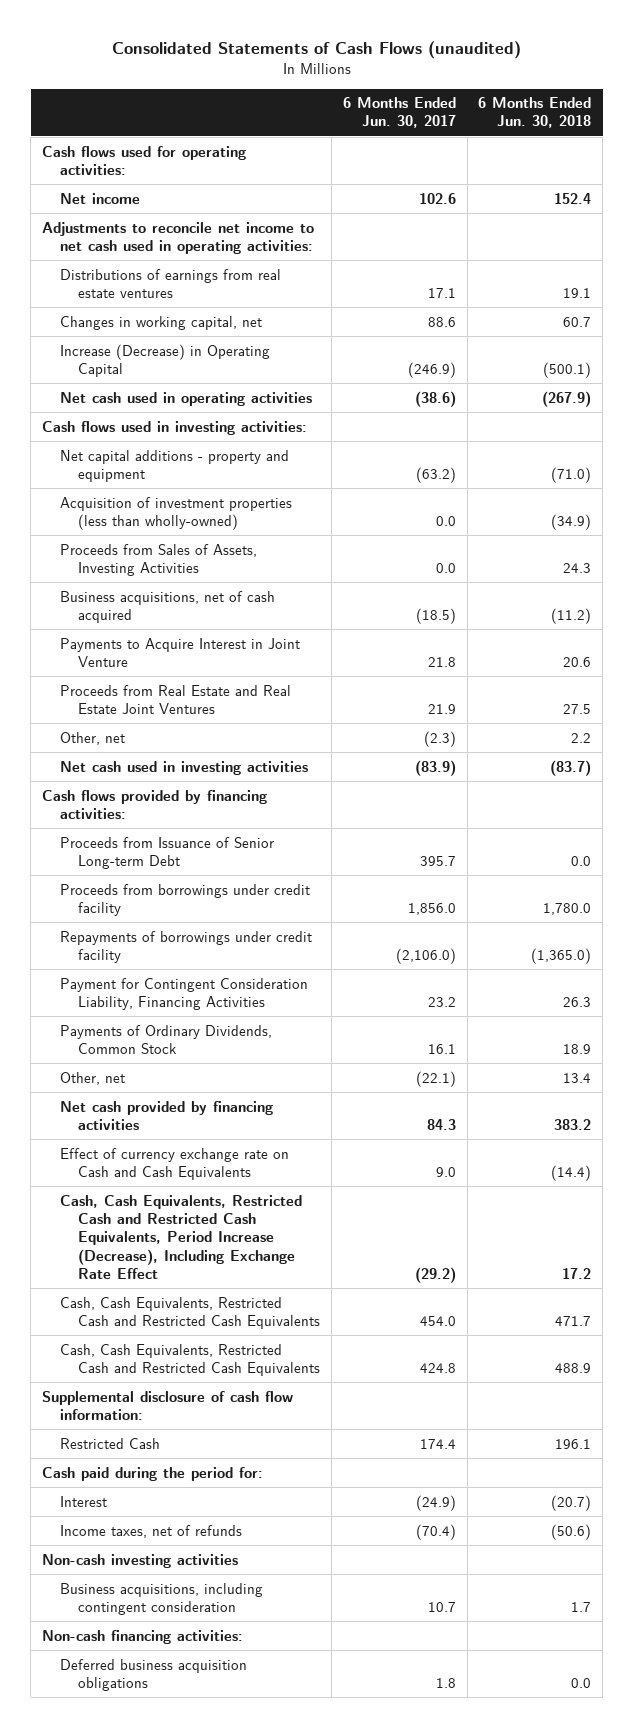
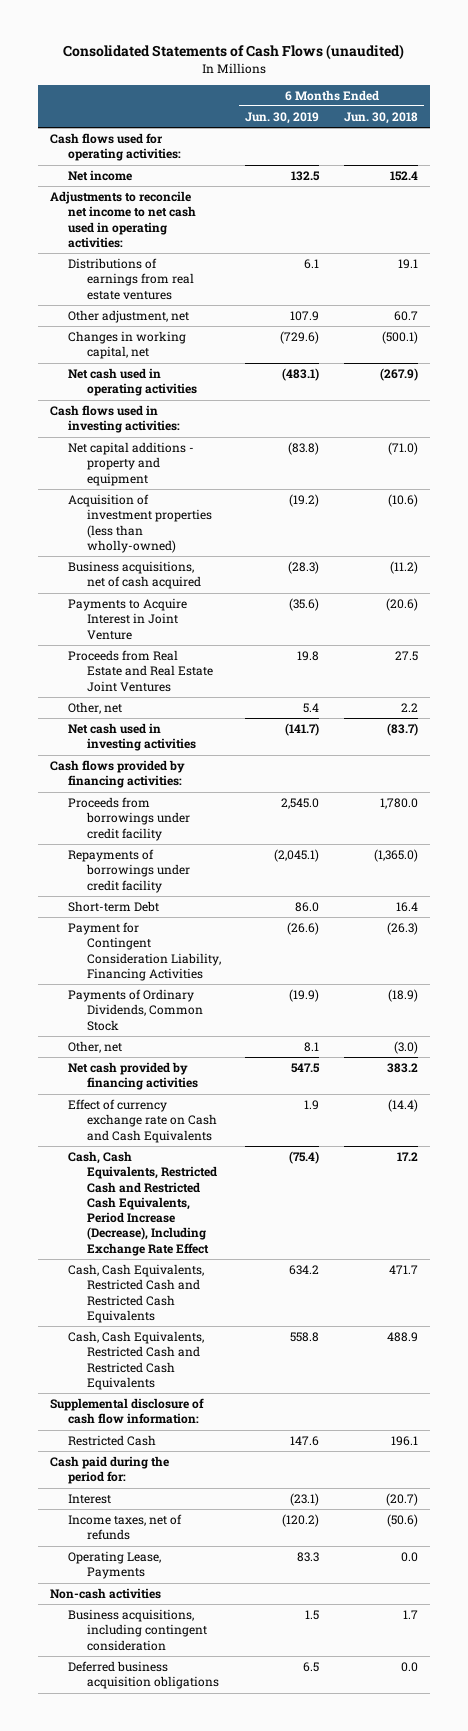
[342,97,456,129] 6 Months Ended Jun. 30, 2017 -> none
none -> [245,111,320,124] Jun. 30, 2019
[60,343,271,377] Increase (Decrease) in Operating Capital -> none
none -> [68,310,190,324] Other adjustment, net
[563,316,592,327] 60.7 -> [382,331,419,345] (500.1)
[60,543,258,576] Proceeds from Sales of Assets, Investing Activities -> none
[551,513,592,530] (34.9) -> [388,494,419,508] (10.6)
[563,656,592,667] 20.6 -> [386,598,419,612] (20.6)
[60,836,275,869] Proceeds from Issuance of Senior Long-term Debt -> none
none -> [68,901,160,913] Short-term Debt
[563,996,592,1007] 26.3 -> [387,922,419,936] (26.3)
[563,1043,592,1054] 18.9 -> [388,989,419,1003] (18.9)
[563,1072,592,1083] 13.4 -> [394,1041,419,1055] (3.0)
none -> [68,1551,162,1580] Operating Lease, Payments
[42,1553,239,1568] Non-cash investing activities -> [50,1588,162,1600] Non-cash activities
[42,1629,244,1644] Non-cash financing activities: -> none

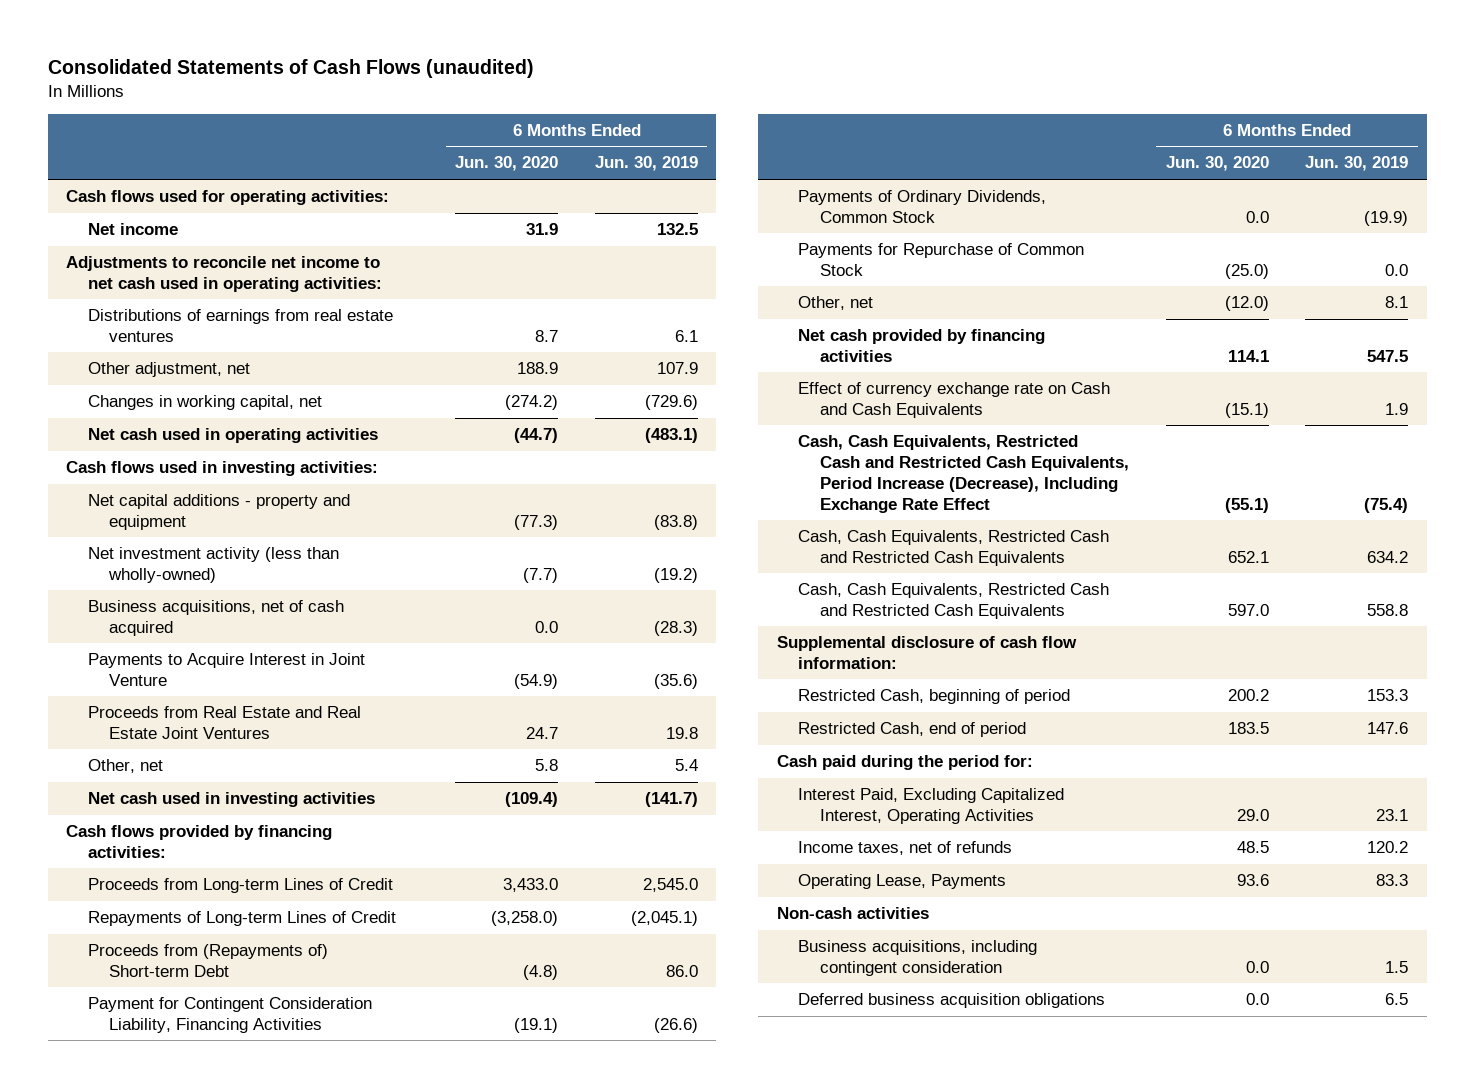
[344,111,419,124] Jun. 30, 2018 -> none
none -> [455,156,559,172] Jun. 30, 2020
[68,494,212,553] Acquisition of investment properties (less than wholly-owned) -> [87,547,339,583] Net investment activity (less than wholly-owned)
[68,797,190,841] Proceeds from borrowings under credit facility -> [87,878,393,894] Proceeds from Long-term Lines of Credit
[68,849,190,893] Repayments of borrowings under credit facility -> [87,911,396,927] Repayments of Long-term Lines of Credit
[68,901,160,913] Short-term Debt -> [87,944,328,977] Proceeds from (Repayments of) Short-term Debt
none -> [798,243,1085,276] Payments for Repurchase of Common Stock
none -> [798,689,1071,705] Restricted Cash, beginning of period
[68,1435,157,1447] Restricted Cash -> [798,722,1027,738] Restricted Cash, end of period
[68,1494,112,1505] Interest -> none
none -> [798,788,1065,824] Interest Paid, Excluding Capitalized Interest, Operating Activities
[282,1514,320,1528] (120.2) -> [1367,841,1409,854] 120.2

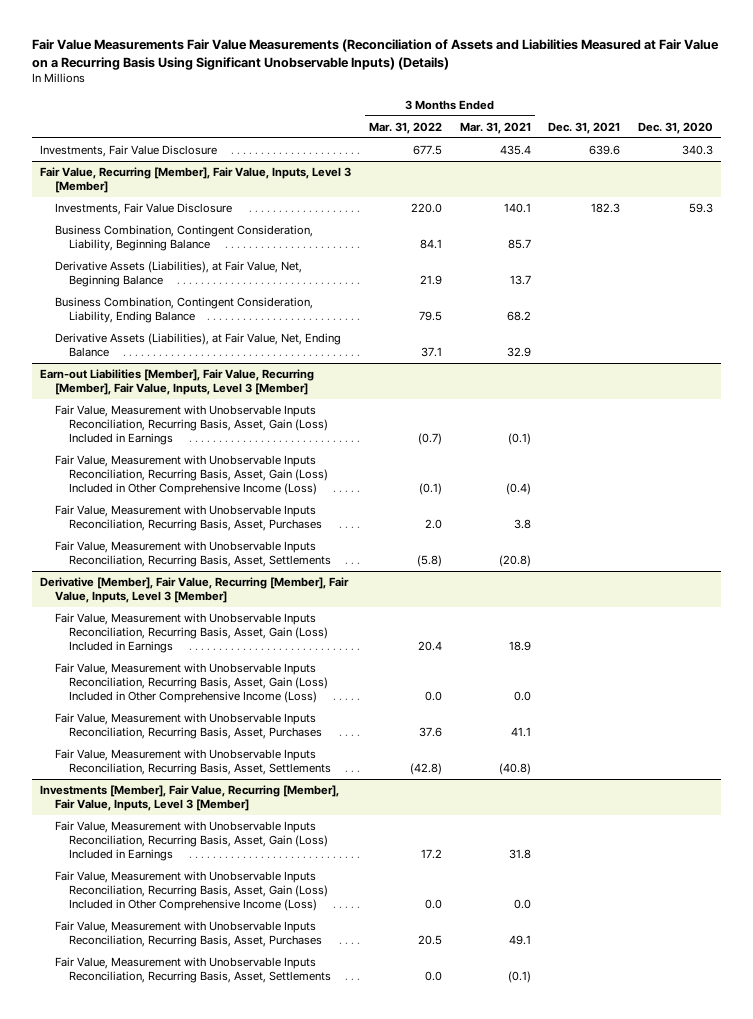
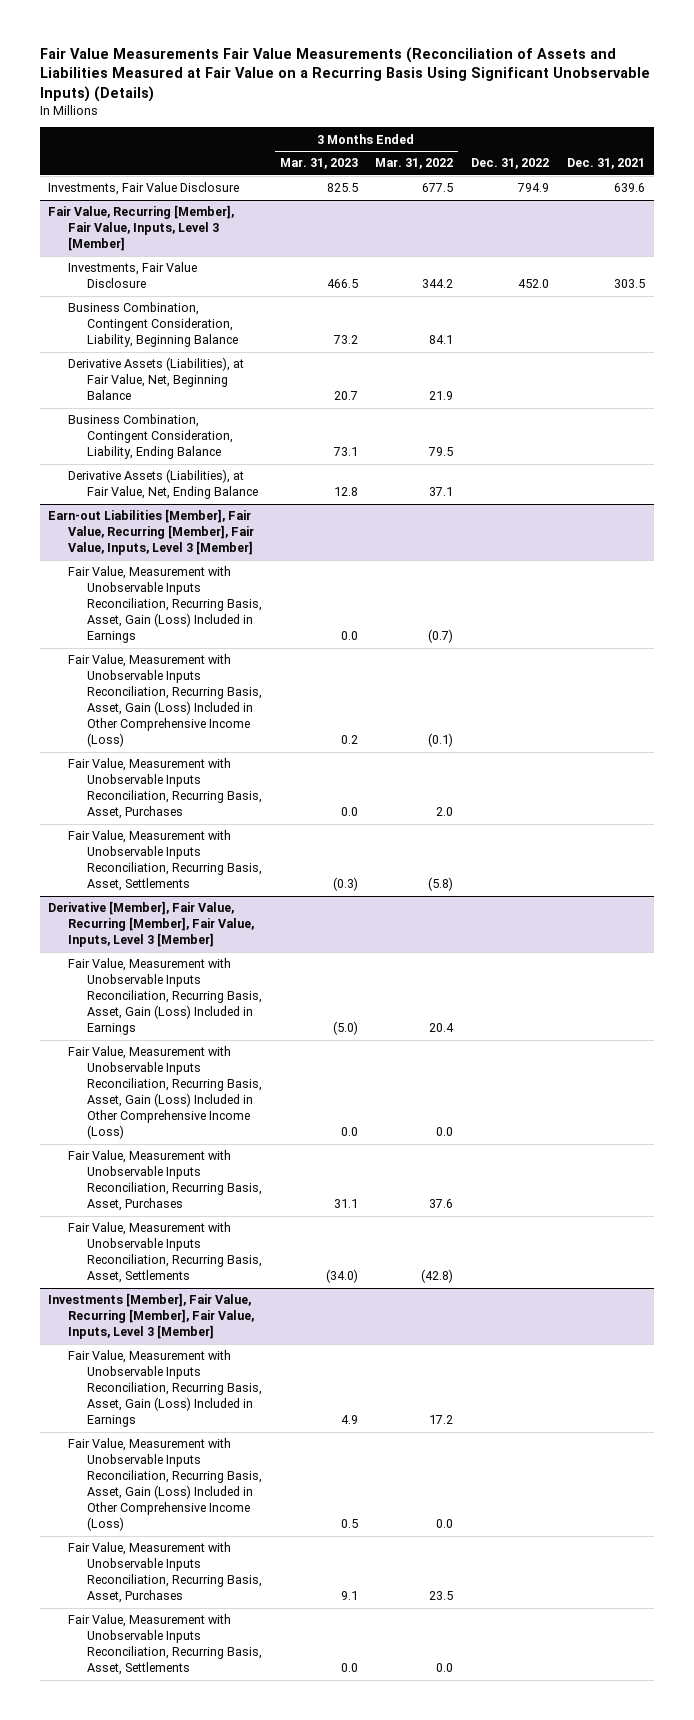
[459,121,531,134] Mar. 31, 2021 -> none
[637,121,713,134] Dec. 31, 2020 -> none
none -> [279,158,358,170] Mar. 31, 2023
none -> [471,158,550,170] Dec. 31, 2022
[410,203,442,214] 220.0 -> [422,279,454,289] 344.2
[591,203,621,214] 182.3 -> [614,279,646,289] 303.5
[417,935,442,946] 20.5 -> [429,1591,454,1601] 23.5

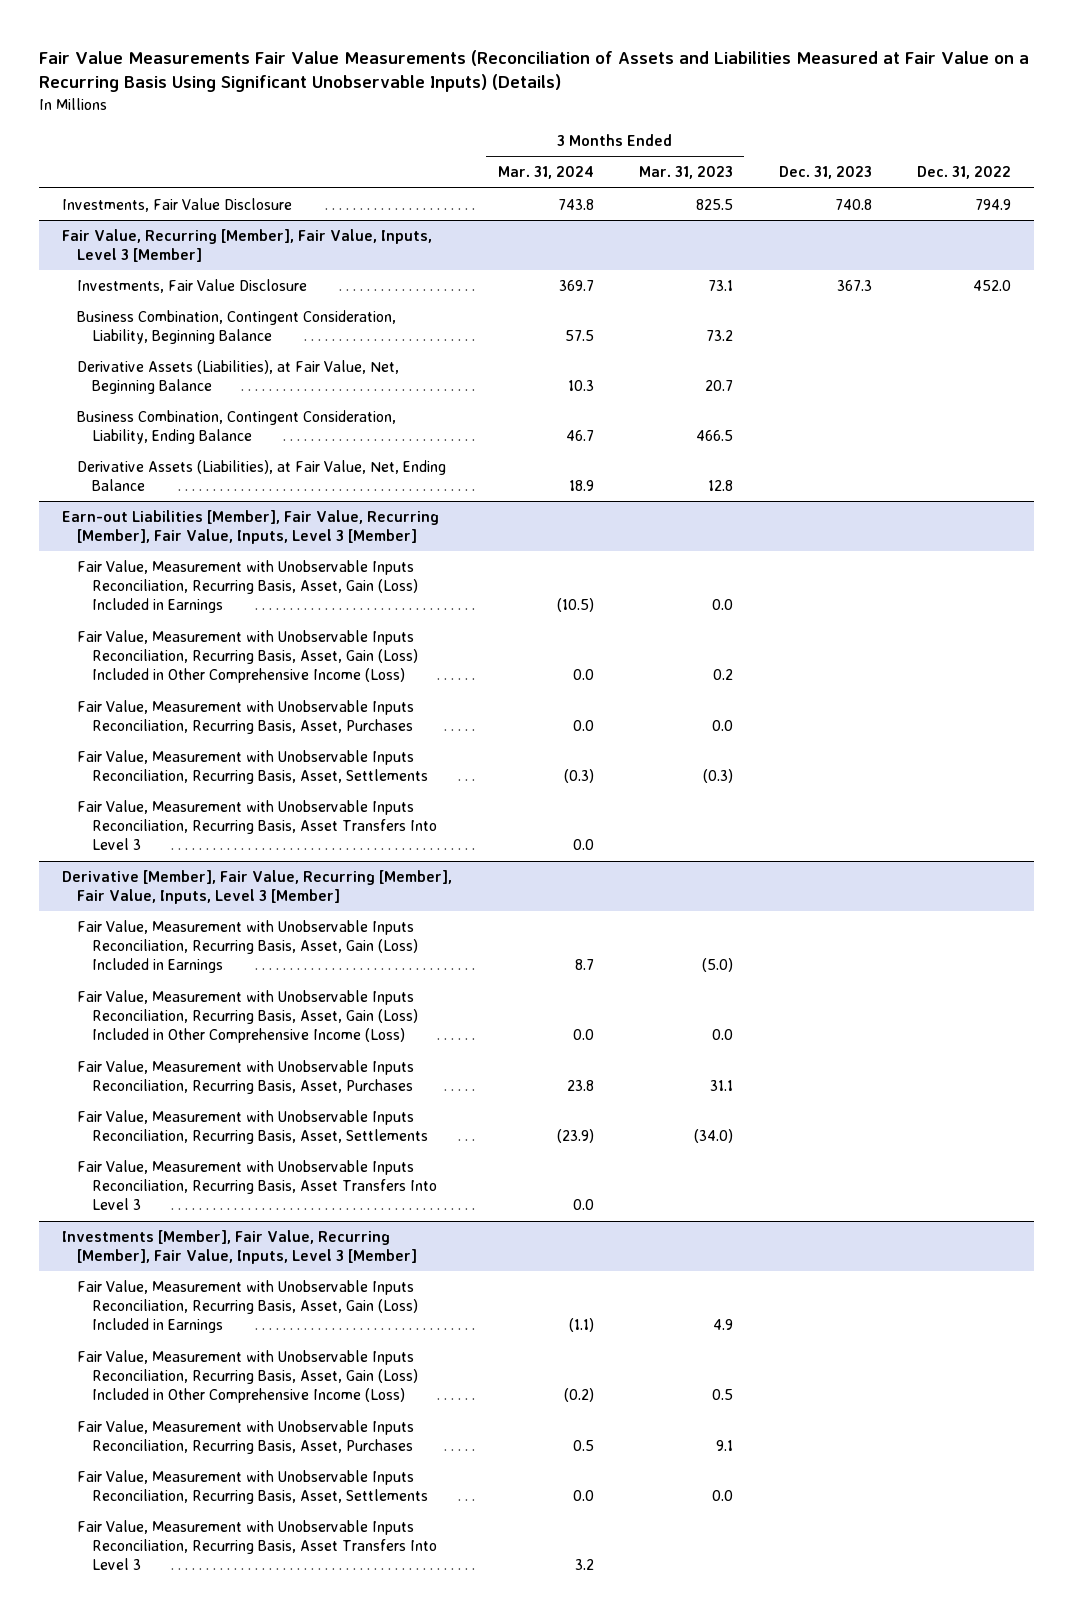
[375,158,454,170] Mar. 31, 2022 -> none
[567,158,646,170] Dec. 31, 2021 -> none
none -> [497,166,594,180] Mar. 31, 2024
none -> [778,166,872,180] Dec. 31, 2023
[326,279,358,289] 466.5 -> [708,279,734,291] 73.1
[332,447,358,457] 73.1 -> [696,430,734,442] 466.5
none -> [77,799,437,851] Fair Value, Measurement with Unobservable Inputs Reconciliation, Recurring Basis, Asset Transfers Into Level 3
none -> [77,1159,437,1211] Fair Value, Measurement with Unobservable Inputs Reconciliation, Recurring Basis, Asset Transfers Into Level 3
none -> [77,1519,437,1571] Fair Value, Measurement with Unobservable Inputs Reconciliation, Recurring Basis, Asset Transfers Into Level 3

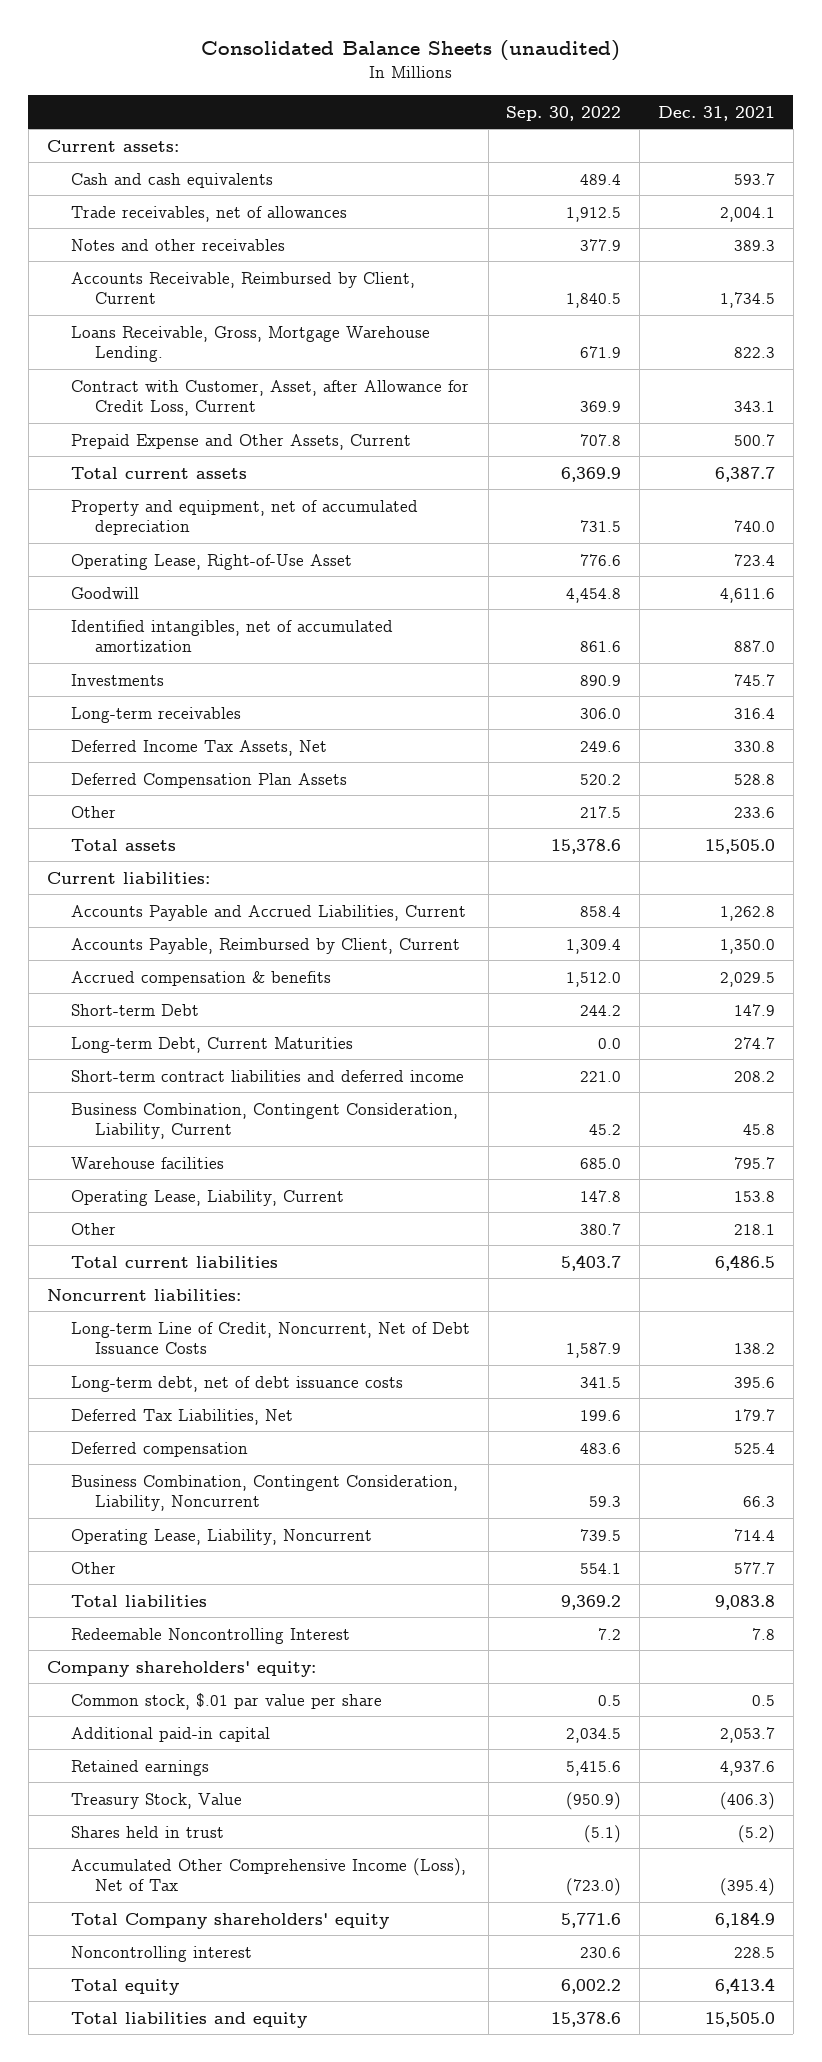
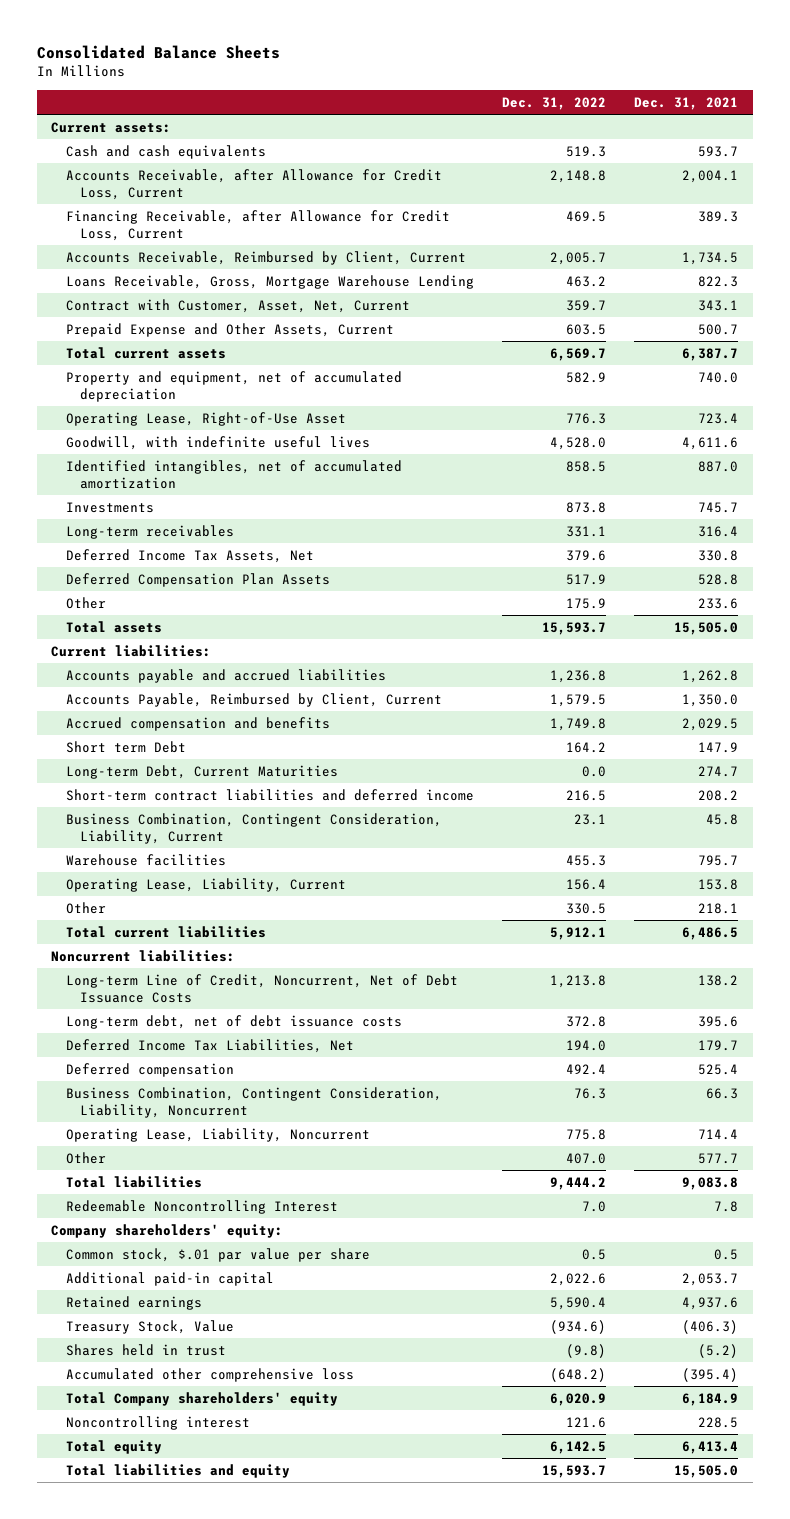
[200,39,620,61] Consolidated Balance Sheets (unaudited) -> [37,45,281,60] Consolidated Balance Sheets
[506,105,622,121] Sep. 30, 2022 -> none
none -> [502,96,607,110] Dec. 31, 2022
[70,205,347,222] Trade receivables, net of allowances -> [65,168,442,200] Accounts Receivable, after Allowance for Credit Loss, Current
[70,238,285,251] Notes and other receivables -> [65,209,450,241] Financing Receivable, after Allowance for Credit Loss, Current
[70,325,430,363] Loans Receivable, Gross, Mortgage Warehouse Lending. -> [65,274,474,289] Loans Receivable, Gross, Mortgage Warehouse Lending
[70,379,469,417] Contract with Customer, Asset, after Allowance for Credit Loss, Current -> [65,298,410,313] Contract with Customer, Asset, Net, Current
[70,586,139,599] Goodwill -> [65,435,370,450] Goodwill, with indefinite useful lives
[70,904,466,921] Accounts Payable and Accrued Liabilities, Current -> [65,668,386,683] Accounts payable and accrued liabilities
[70,970,331,986] Accrued compensation & benefits -> [65,716,330,731] Accrued compensation and benefits
[70,1003,199,1016] Short-term Debt -> [65,740,186,753] Short term Debt
[70,1408,293,1425] Deferred Tax Liabilities, Net -> [65,1038,354,1053] Deferred Income Tax Liabilities, Net
[70,1857,466,1892] Accumulated Other Comprehensive Income (Loss), Net of Tax -> [65,1367,354,1382] Accumulated other comprehensive loss

